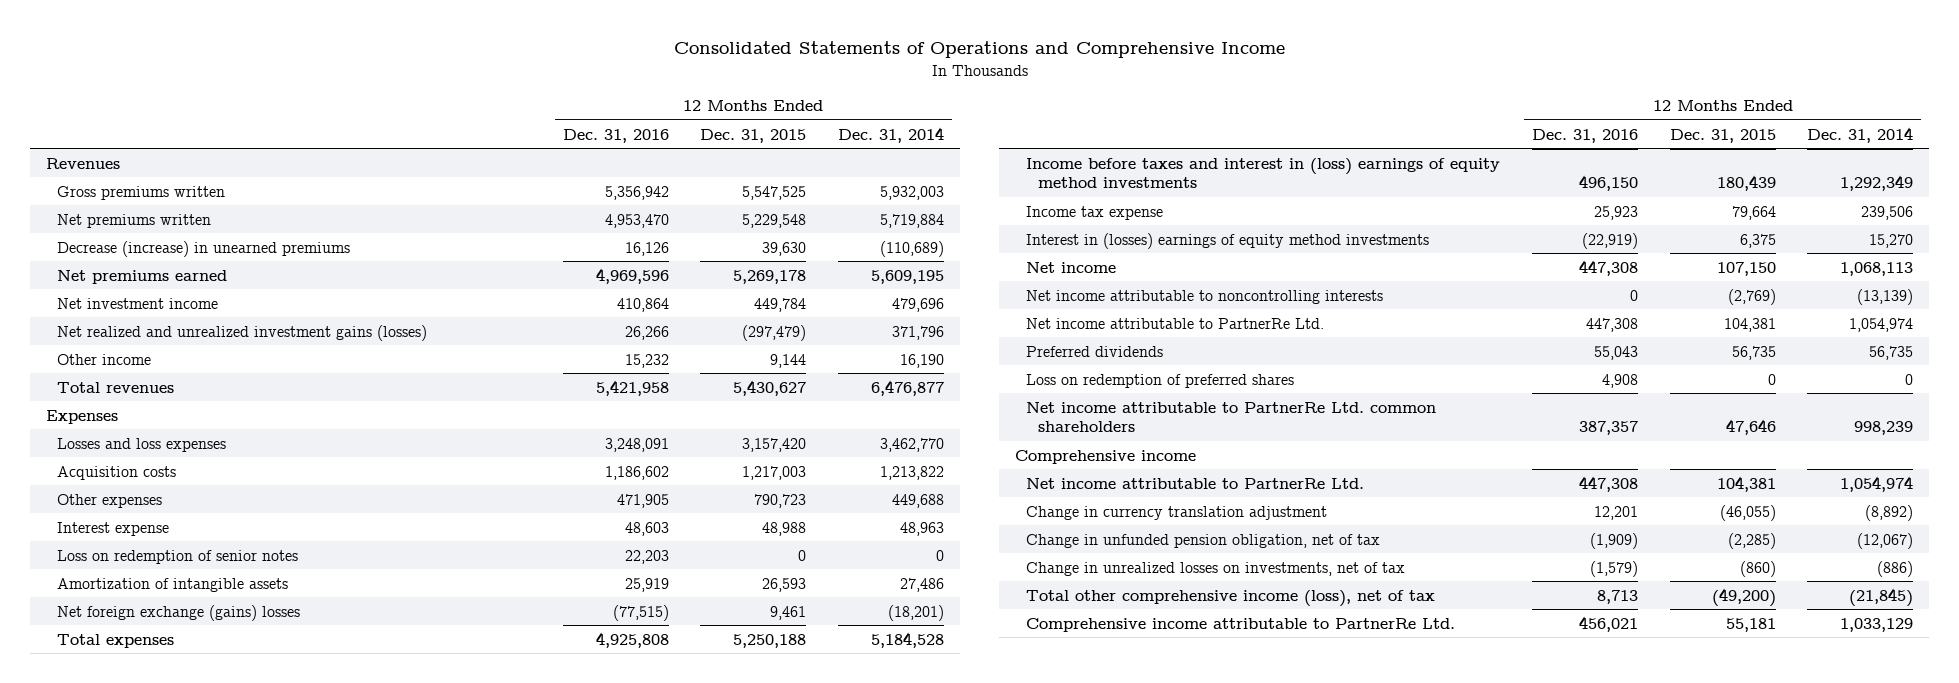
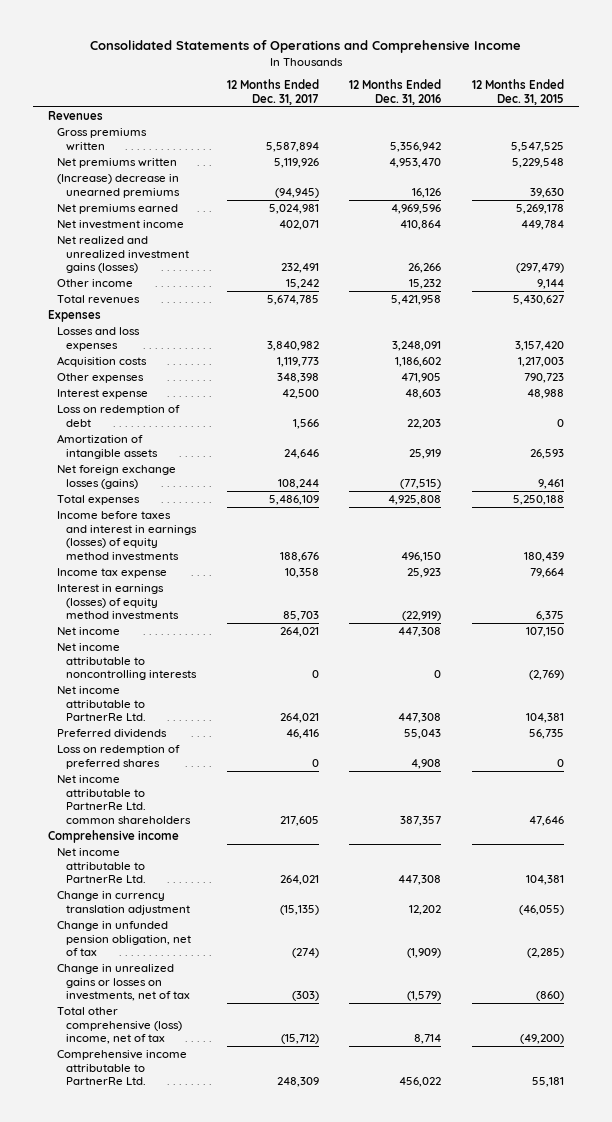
[838,126,945,143] Dec. 31, 2014 -> none
none -> [226,79,319,105] 12 Months Ended Dec. 31, 2017
[56,240,350,257] Decrease (increase) in unearned premiums -> [57,174,181,198] (Increase) decrease in unearned premiums
[56,549,298,564] Loss on redemption of senior notes -> [57,405,181,427] Loss on redemption of debt
[56,604,300,621] Net foreign exchange (gains) losses -> [57,465,177,489] Net foreign exchange losses (gains)
[1026,157,1501,189] Income before taxes and interest in (loss) earnings of equity method investments -> [57,511,198,561] Income before taxes and interest in earnings (losses) of equity method investments
[1026,232,1430,249] Interest in (losses) earnings of equity method investments -> [57,584,180,621] Interest in earnings (losses) of equity method investments
[1594,505,1639,520] 12,201 -> [409,904,442,915] 12,202
[1026,561,1406,576] Change in unrealized losses on investments, net of tax -> [57,964,191,1002] Change in unrealized gains or losses on investments, net of tax
[1026,589,1436,607] Total other comprehensive income (loss), net of tax -> [57,1007,183,1045] Total other comprehensive (loss) income, net of tax
[1597,589,1639,604] 8,713 -> [414,1034,442,1045] 8,714
[1579,615,1639,632] 456,021 -> [399,1077,442,1088] 456,022

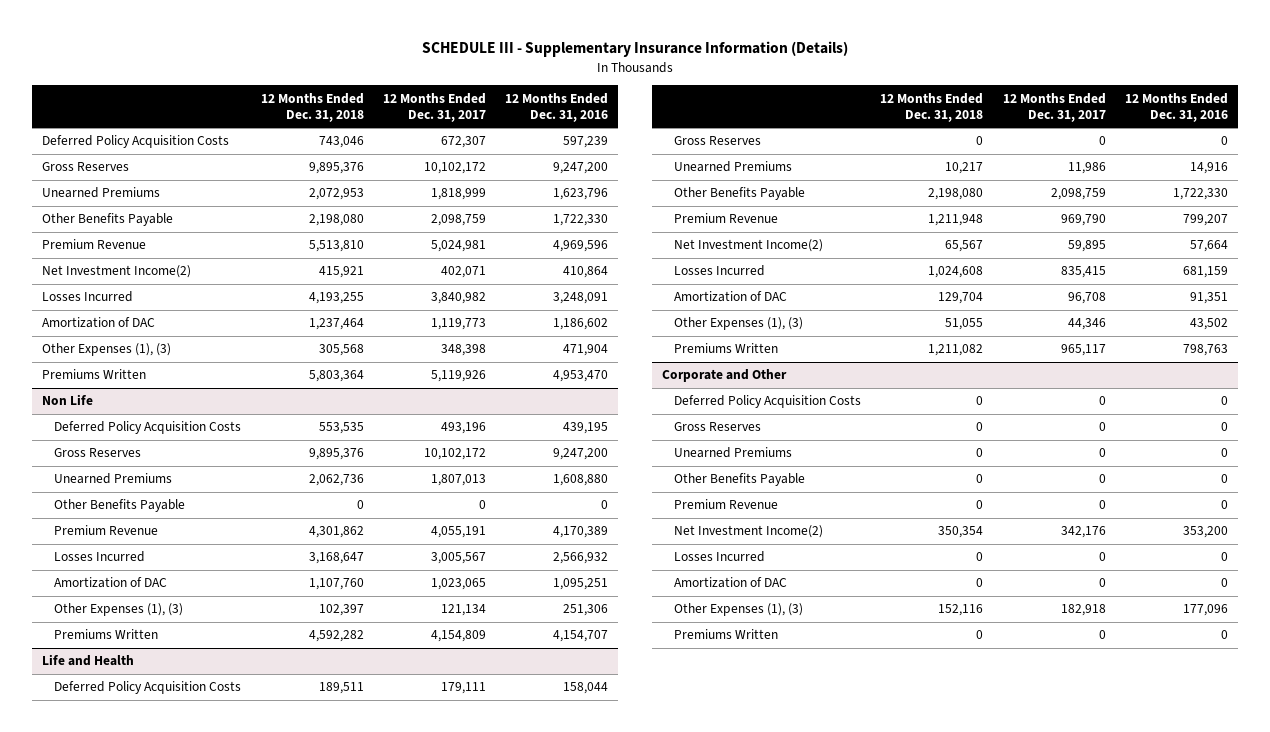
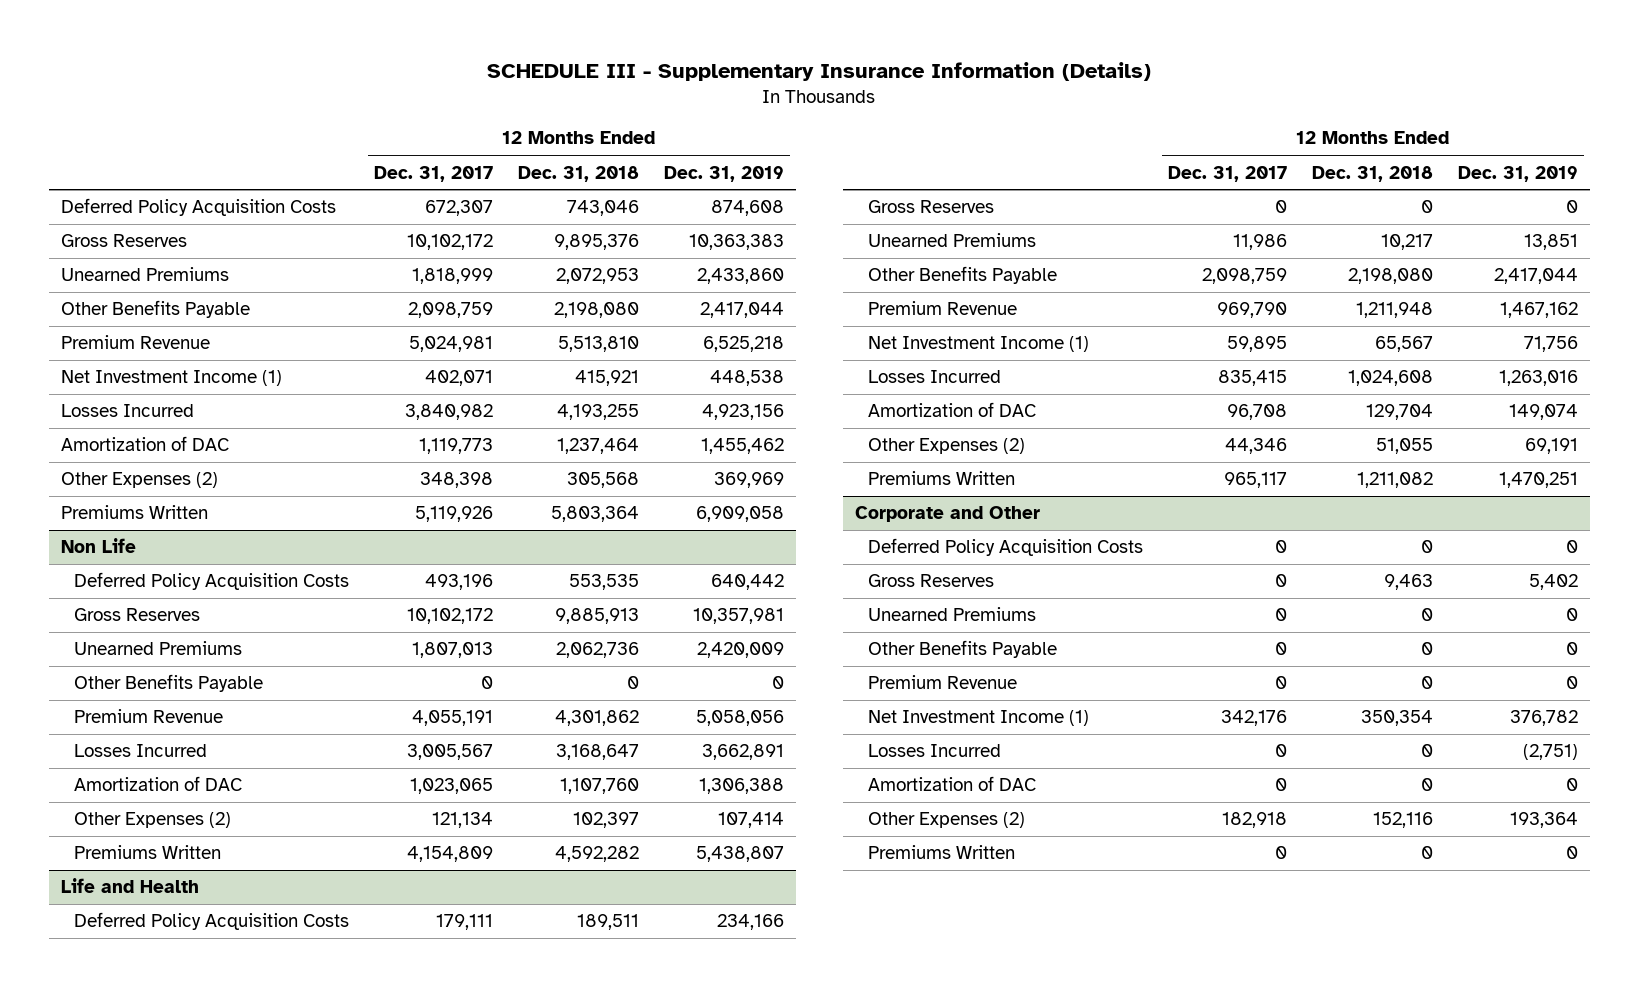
[505,92,609,122] 12 Months Ended Dec. 31, 2016 -> none
none -> [663,165,784,182] Dec. 31, 2019
[41,265,191,279] Net Investment Income(2) -> [61,370,283,387] Net Investment Income (1)
[41,343,171,357] Other Expenses (1), (3) -> [61,472,219,489] Other Expenses (2)
[308,448,364,461] 9,895,376 -> [555,608,640,625] 9,885,913
[54,603,184,617] Other Expenses (1), (3) -> [74,812,232,829] Other Expenses (2)
[674,239,824,253] Net Investment Income(2) -> [868,336,1090,353] Net Investment Income (1)
[674,317,804,331] Other Expenses (1), (3) -> [868,438,1026,455] Other Expenses (2)
[976,422,984,432] 0 -> [1383,574,1433,591] 9,463
[674,525,824,539] Net Investment Income(2) -> [868,710,1090,727] Net Investment Income (1)
[674,603,804,617] Other Expenses (1), (3) -> [868,812,1026,829] Other Expenses (2)

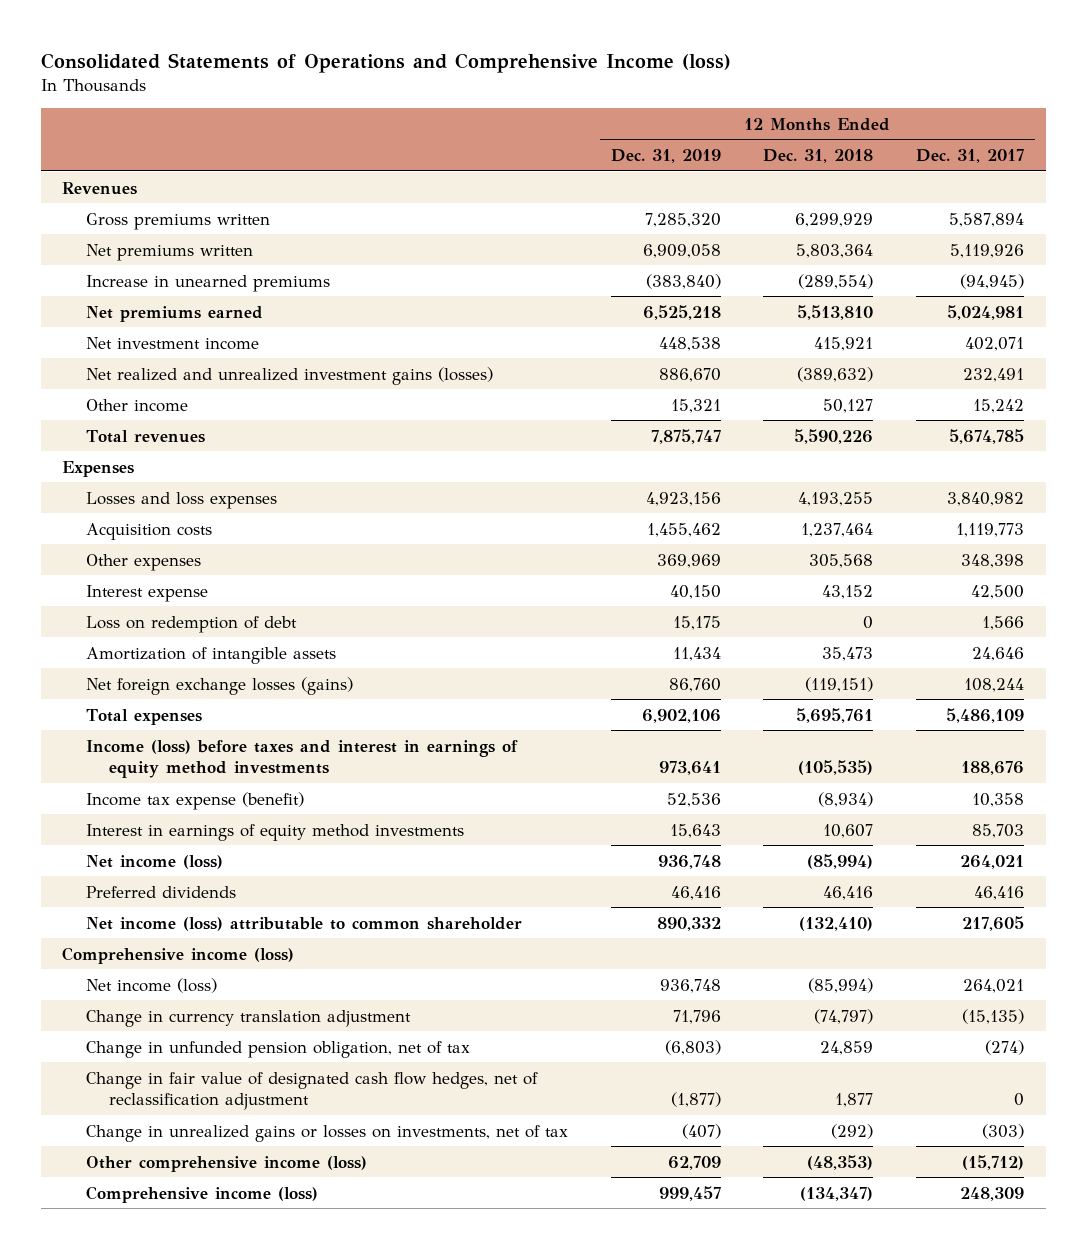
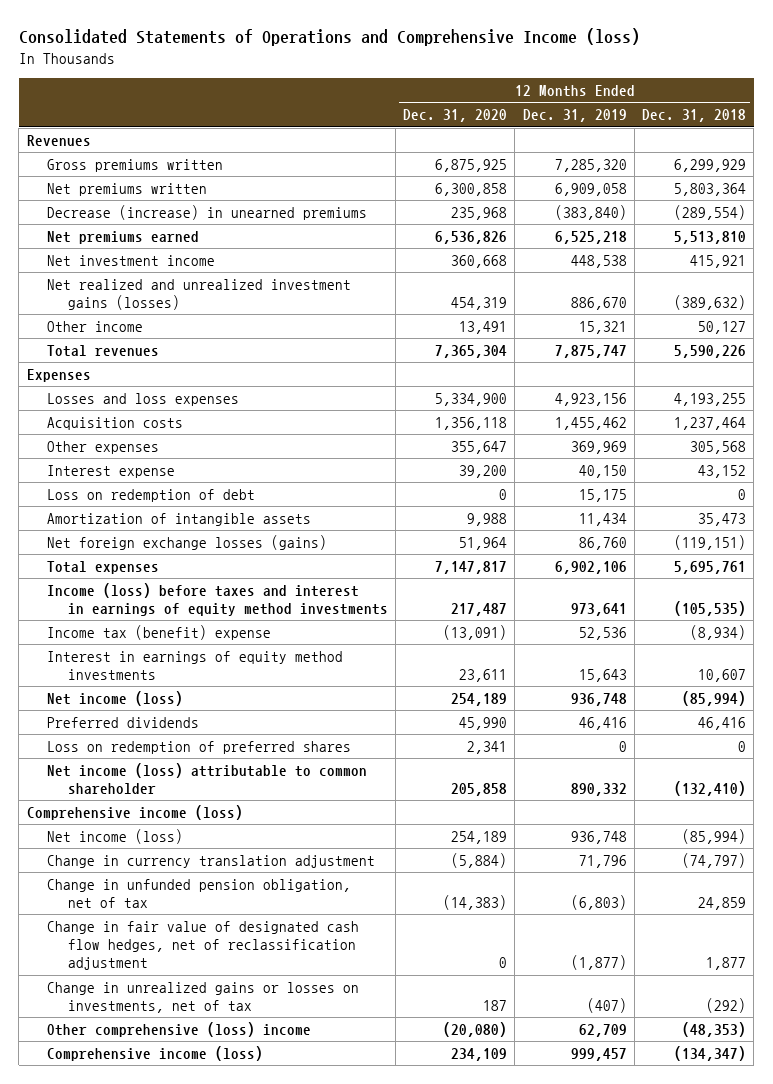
[916,149,1025,164] Dec. 31, 2017 -> none
none -> [403,109,508,123] Dec. 31, 2020
[85,274,330,292] Increase in unearned premiums -> [47,205,368,221] Decrease (increase) in unearned premiums
[85,791,304,810] Income tax expense (benefit) -> [47,625,272,641] Income tax (benefit) expense
none -> [47,741,352,755] Loss on redemption of preferred shares
[85,1155,367,1172] Other comprehensive income (loss) -> [47,1022,312,1038] Other comprehensive (loss) income

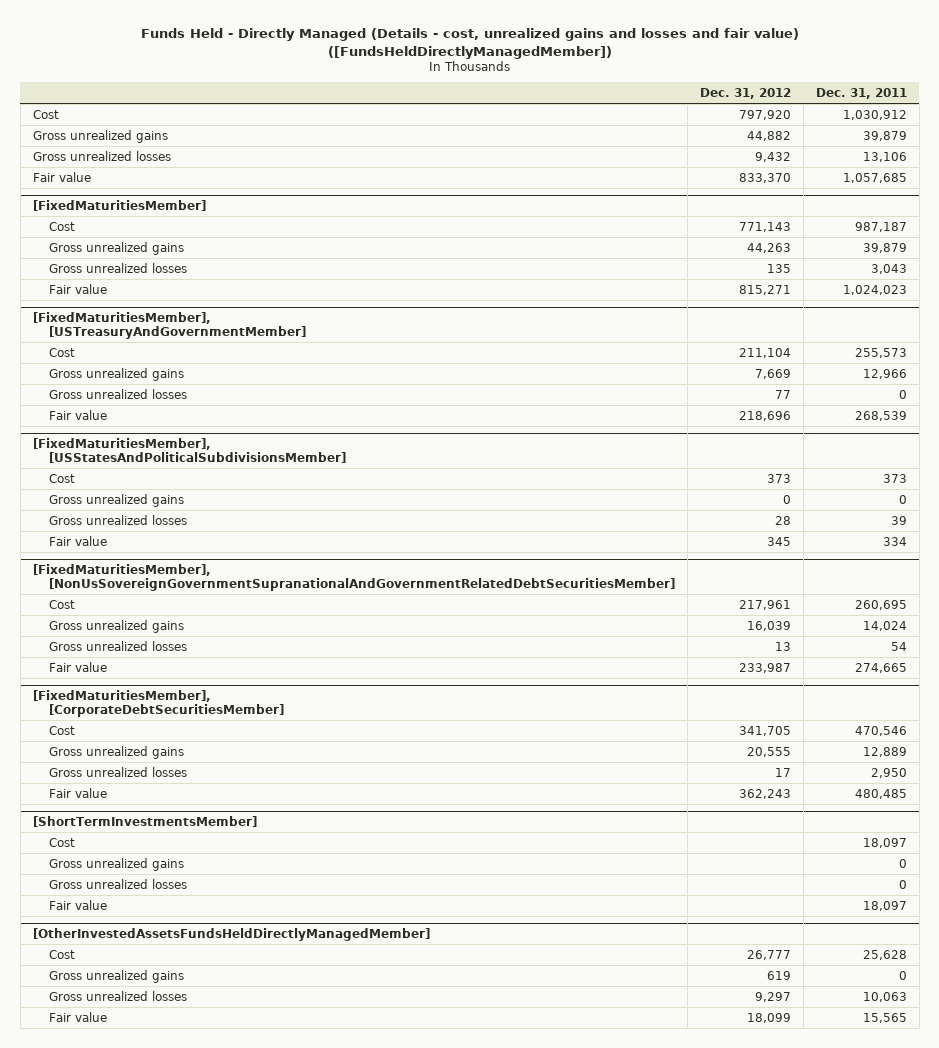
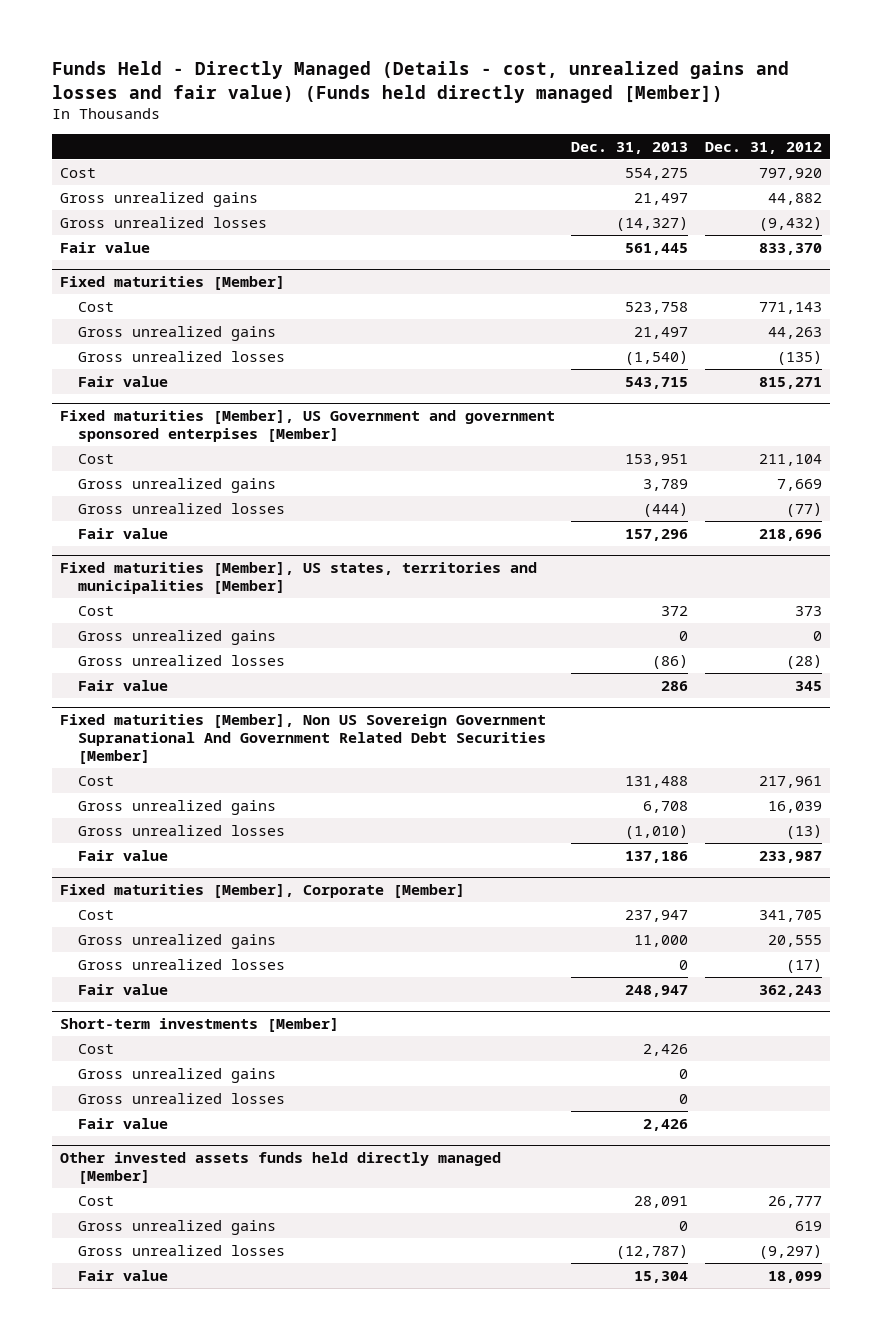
[140,28,799,59] Funds Held - Directly Managed (Details - cost, unrealized gains and losses and fair value) ([FundsHeldDirectlyManagedMember]) -> [51,61,789,103] Funds Held - Directly Managed (Details - cost, unrealized gains and losses and fair value) (Funds held directly managed [Member])
[815,87,907,99] Dec. 31, 2011 -> none
none -> [571,141,689,154] Dec. 31, 2013
[755,151,792,162] 9,432 -> [758,216,822,231] (9,432)
[32,199,206,211] [FixedMaturitiesMember] -> none
none -> [59,275,285,290] Fixed maturities [Member]
[767,263,792,273] 135 -> [776,350,822,365] (135)
[32,311,307,339] [FixedMaturitiesMember], [USTreasuryAndGovernmentMember] -> none
none -> [59,409,555,442] Fixed maturities [Member], US Government and government sponsored enterpises [Member]
[775,389,792,399] 77 -> [785,502,822,517] (77)
[32,437,347,463] [FixedMaturitiesMember], [USStatesAndPoliticalSubdivisionsMember] -> none
none -> [59,561,537,594] Fixed maturities [Member], US states, territories and municipalities [Member]
[775,515,792,525] 28 -> [785,654,822,669] (28)
[32,563,676,591] [FixedMaturitiesMember], [NonUsSovereignGovernmentSupranationalAndGovernmentRelatedDebtSecuritiesMember] -> none
none -> [59,713,547,764] Fixed maturities [Member], Non US Sovereign Government Supranational And Government Related Debt Securities [Member]
[775,641,792,651] 13 -> [785,824,822,839] (13)
[32,689,285,717] [FixedMaturitiesMember], [CorporateDebtSecuritiesMember] -> none
none -> [59,883,465,898] Fixed maturities [Member], Corporate [Member]
[775,767,792,777] 17 -> [785,958,822,973] (17)
[32,815,257,827] [ShortTermInvestmentsMember] -> none
none -> [59,1017,339,1032] Short-term investments [Member]
[32,927,430,941] [OtherInvestedAssetsFundsHeldDirectlyManagedMember] -> none
none -> [59,1151,501,1184] Other invested assets funds held directly managed [Member]
[755,991,792,1002] 9,297 -> [758,1244,822,1259] (9,297)

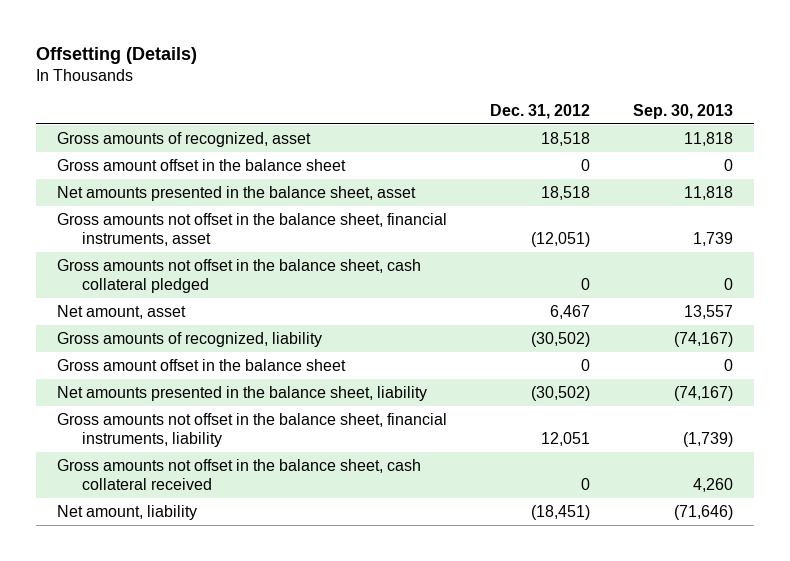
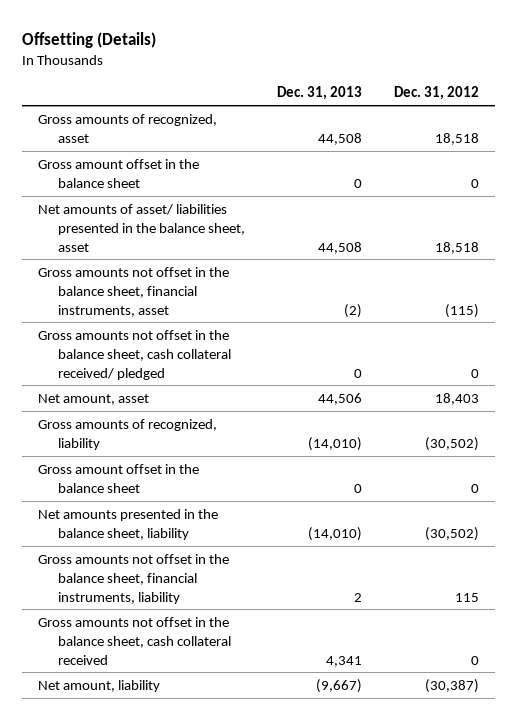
[632,103,733,119] Sep. 30, 2013 -> none
none -> [277,86,363,101] Dec. 31, 2013
[57,185,417,201] Net amounts presented in the balance sheet, asset -> [37,203,246,252] Net amounts of asset/ liabilities presented in the balance sheet, asset
[530,232,590,248] (12,051) -> [445,303,480,318] (115)
[57,258,422,294] Gross amounts not offset in the balance sheet, cash collateral pledged -> [37,329,232,380] Gross amounts not offset in the balance sheet, cash collateral received/ pledged
[549,304,590,319] 6,467 -> [435,392,480,405] 18,403
[540,432,590,447] 12,051 -> [455,592,480,602] 115
[530,504,590,520] (18,451) -> [425,678,480,693] (30,387)

